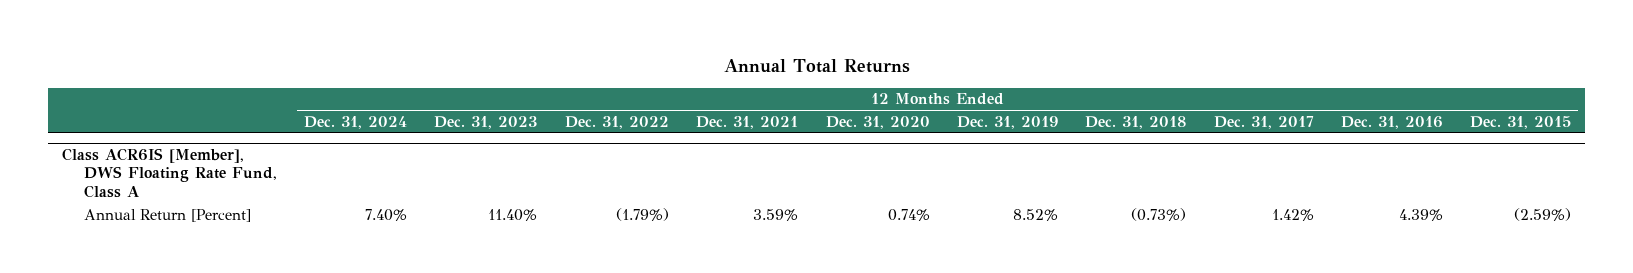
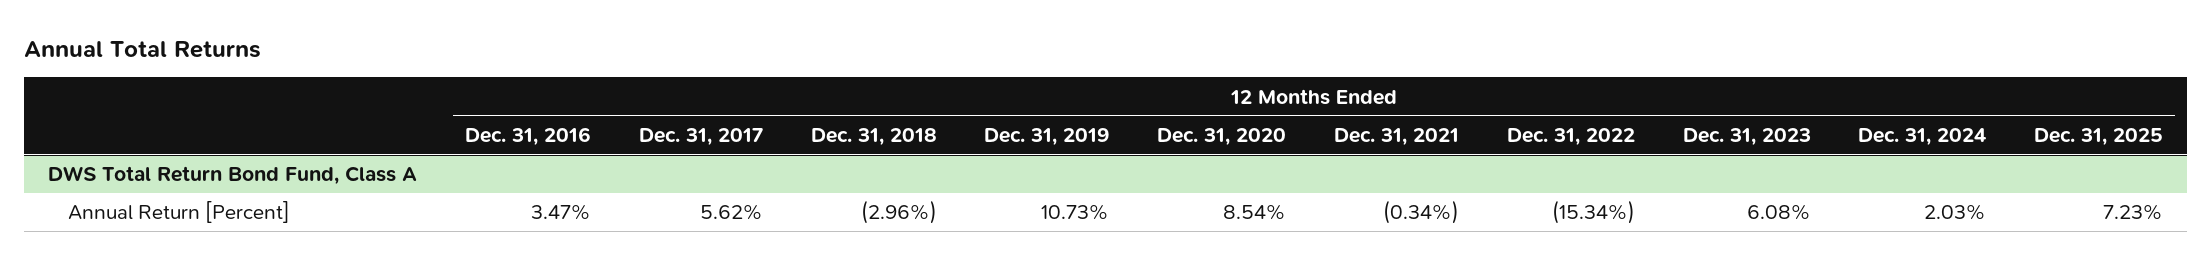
[1470,115,1572,129] Dec. 31, 2015 -> none
none -> [2034,127,2164,146] Dec. 31, 2025
[61,147,277,199] Class ACR6IS [Member], DWS Floating Rate Fund, Class A -> none
none -> [48,166,418,186] DWS Total Return Bond Fund, Class A
[365,208,408,221] 7.40% -> [1924,204,1987,221] 2.03%
[488,208,538,221] 11.40% -> [1746,204,1811,221] 6.08%
[615,207,669,221] (1.79%) -> [1551,200,1635,225] (15.34%)
[753,208,799,221] 3.59% -> [1382,200,1459,225] (0.34%)
[887,208,930,221] 0.74% -> [1223,204,1287,221] 8.54%
[1012,208,1058,221] 8.52% -> [1041,204,1110,221] 10.73%
[1131,207,1187,221] (0.73%) -> [860,200,937,225] (2.96%)
[1271,208,1314,221] 1.42% -> [699,204,763,221] 5.62%
[1399,208,1444,221] 4.39% -> [531,204,592,221] 3.47%

